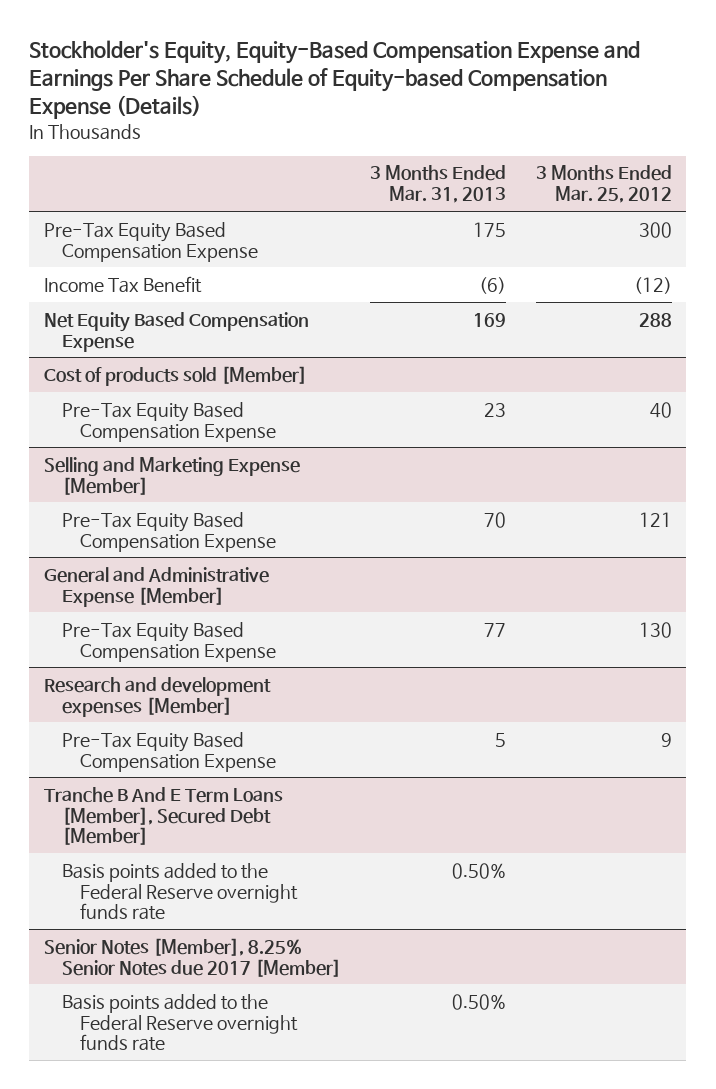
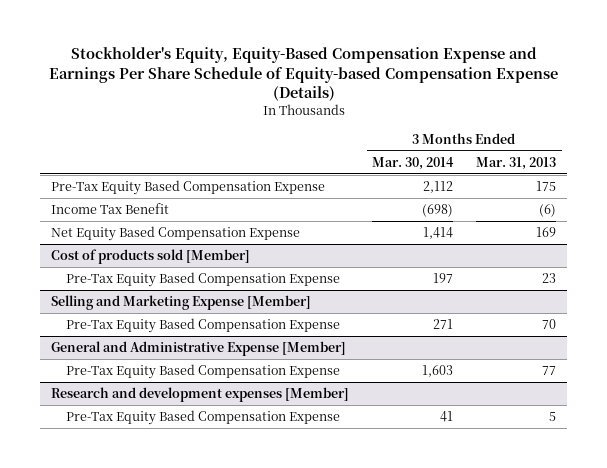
[535,165,672,204] 3 Months Ended Mar. 25, 2012 -> none
none -> [372,156,455,170] Mar. 30, 2014
[43,786,283,846] Tranche B And E Term Loans [Member], Secured Debt [Member] -> none
[62,862,299,921] Basis points added to the Federal Reserve overnight funds rate -> none
[43,937,342,977] Senior Notes [Member], 8.25% Senior Notes due 2017 [Member] -> none
[62,993,299,1052] Basis points added to the Federal Reserve overnight funds rate -> none

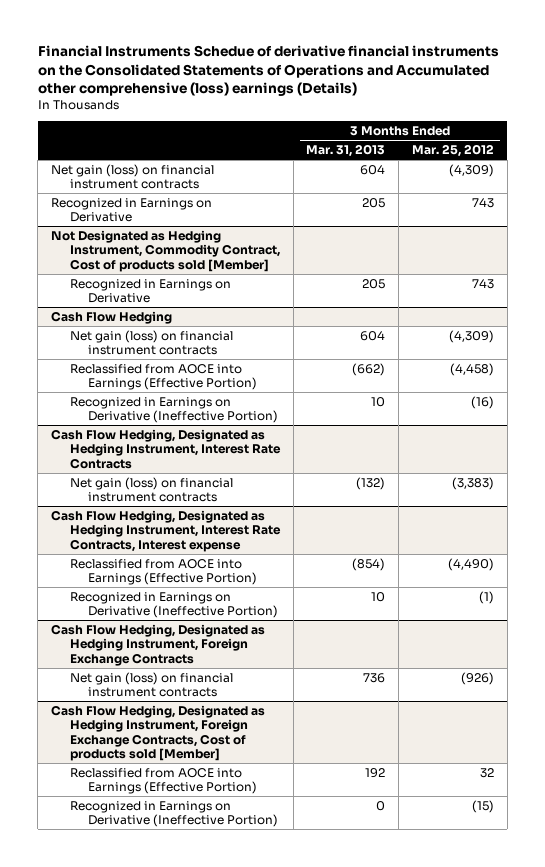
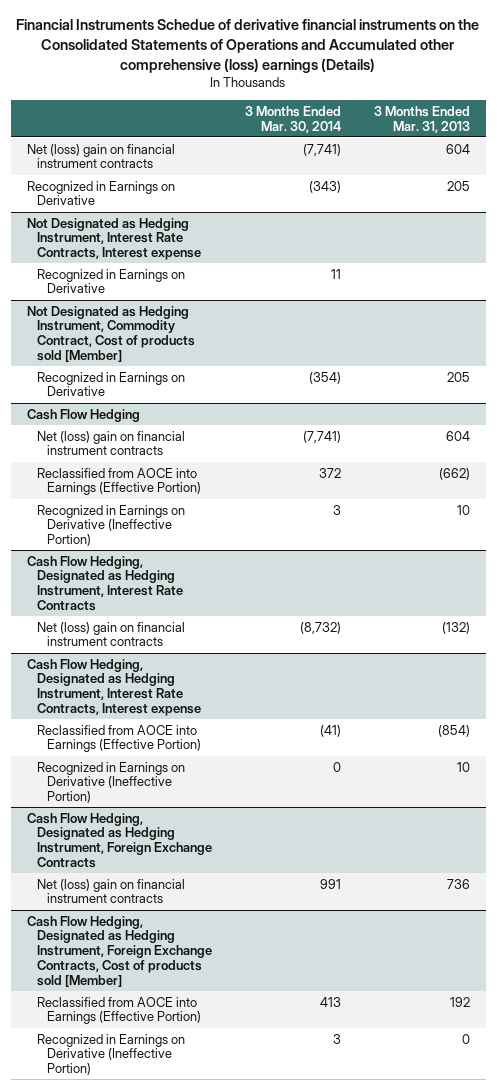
[411,144,494,158] Mar. 25, 2012 -> none
none -> [244,105,341,133] 3 Months Ended Mar. 30, 2014
[51,163,215,190] Net gain (loss) on financial instrument contracts -> [26,143,175,169] Net (loss) gain on financial instrument contracts
none -> [26,217,201,261] Not Designated as Hedging Instrument, Interest Rate Contracts, Interest expense
none -> [36,268,185,294] Recognized in Earnings on Derivative
[69,329,233,356] Net gain (loss) on financial instrument contracts -> [36,430,185,456] Net (loss) gain on financial instrument contracts
[69,476,233,503] Net gain (loss) on financial instrument contracts -> [36,621,185,647] Net (loss) gain on financial instrument contracts
[69,671,233,698] Net gain (loss) on financial instrument contracts -> [36,878,185,904] Net (loss) gain on financial instrument contracts

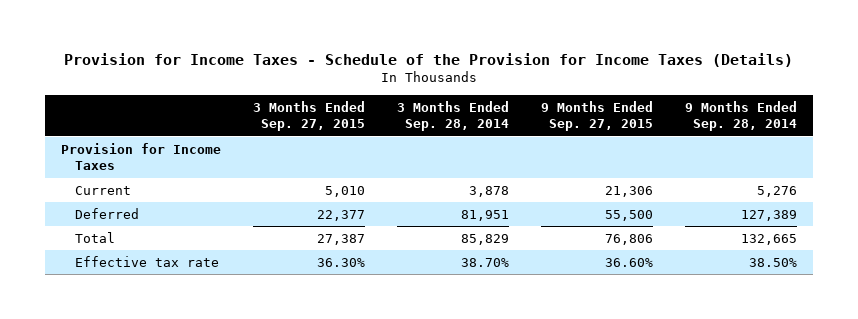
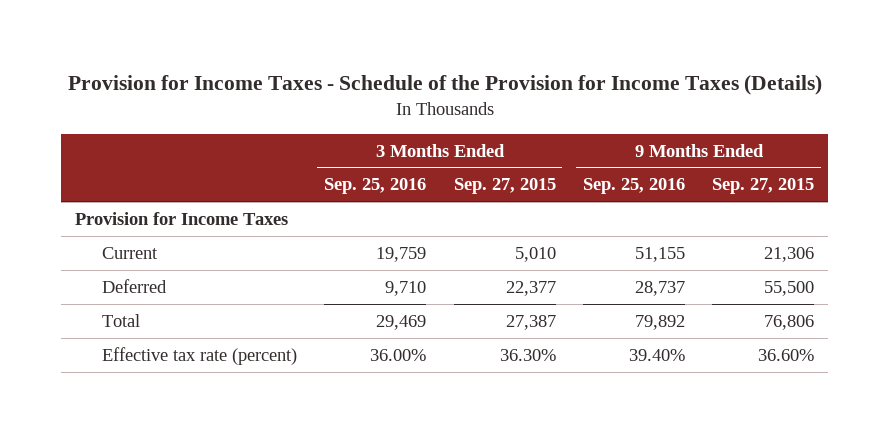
[396,100,509,132] 3 Months Ended Sep. 28, 2014 -> none
[685,100,798,132] 9 Months Ended Sep. 28, 2014 -> none
none -> [324,178,427,195] Sep. 25, 2016
none -> [582,178,685,195] Sep. 25, 2016
[74,255,219,267] Effective tax rate -> [101,346,297,365] Effective tax rate (percent)

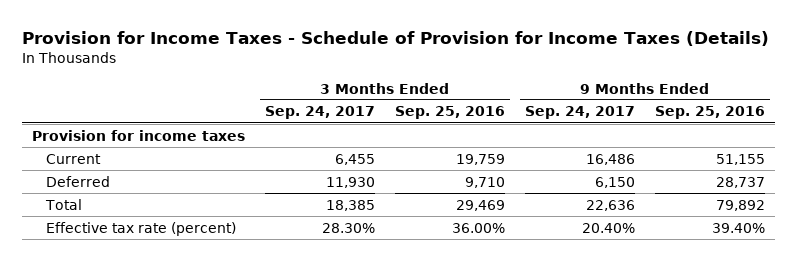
[67,75,822,96] Provision for Income Taxes - Schedule of the Provision for Income Taxes (Details) -> [21,30,769,46] Provision for Income Taxes - Schedule of Provision for Income Taxes (Details)
[453,178,556,195] Sep. 27, 2015 -> none
[712,178,815,195] Sep. 27, 2015 -> none
none -> [264,106,375,120] Sep. 24, 2017
none -> [524,106,635,120] Sep. 24, 2017
[75,211,289,225] Provision for Income Taxes -> [31,129,245,141] Provision for income taxes

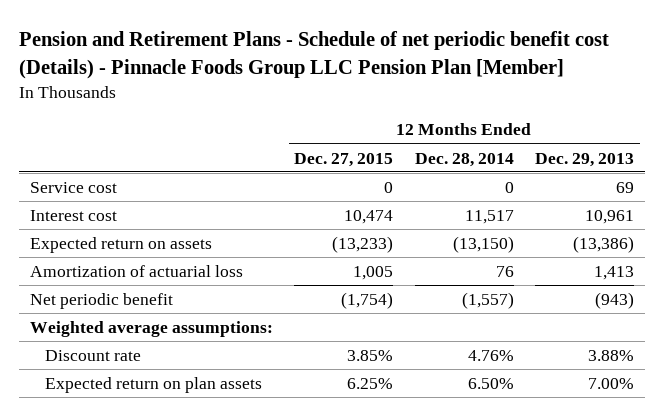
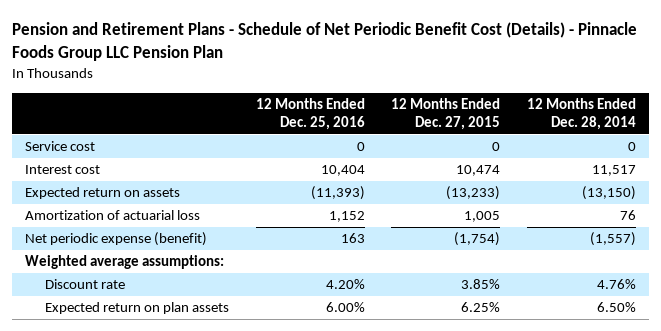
[19,31,610,79] Pension and Retirement Plans - Schedule of net periodic benefit cost (Details) - Pinnacle Foods Group LLC Pension Plan [Member] -> [12,22,638,62] Pension and Retirement Plans - Schedule of Net Periodic Benefit Cost (Details) - Pinnacle Foods Group LLC Pension Plan
[535,152,635,167] Dec. 29, 2013 -> none
none -> [255,98,365,131] 12 Months Ended Dec. 25, 2016
[29,292,173,309] Net periodic benefit -> [25,232,208,247] Net periodic expense (benefit)

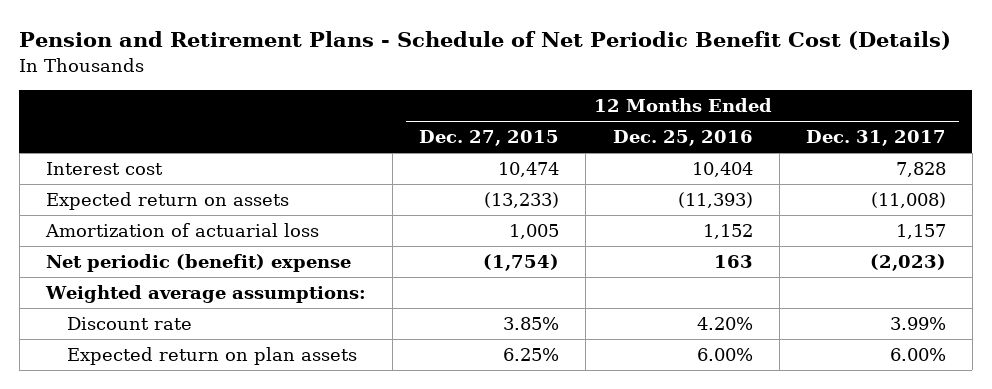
[12,22,638,62] Pension and Retirement Plans - Schedule of Net Periodic Benefit Cost (Details) - Pinnacle Foods Group LLC Pension Plan -> [19,31,952,51] Pension and Retirement Plans - Schedule of Net Periodic Benefit Cost (Details)
[526,98,636,131] 12 Months Ended Dec. 28, 2014 -> none
none -> [805,130,946,147] Dec. 31, 2017
[25,141,96,152] Service cost -> none
[25,232,208,247] Net periodic expense (benefit) -> [45,254,351,273] Net periodic (benefit) expense

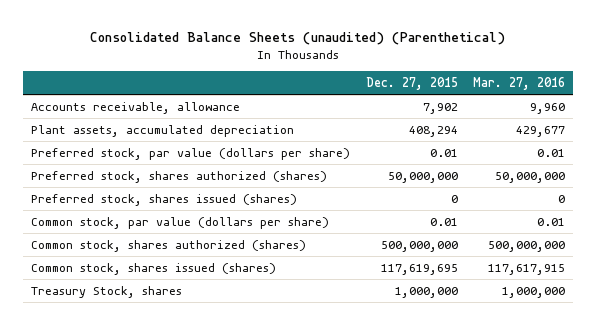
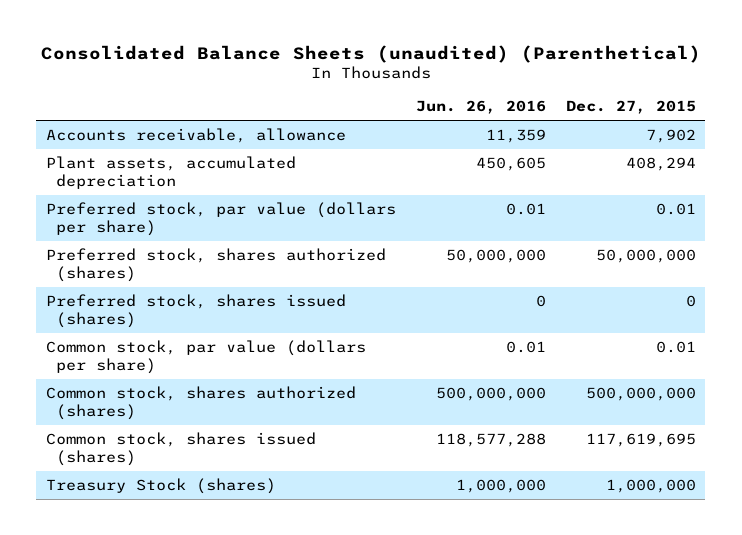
[473,76,566,90] Mar. 27, 2016 -> none
none -> [415,100,546,115] Jun. 26, 2016
[30,285,182,298] Treasury Stock, shares -> [46,477,277,494] Treasury Stock (shares)

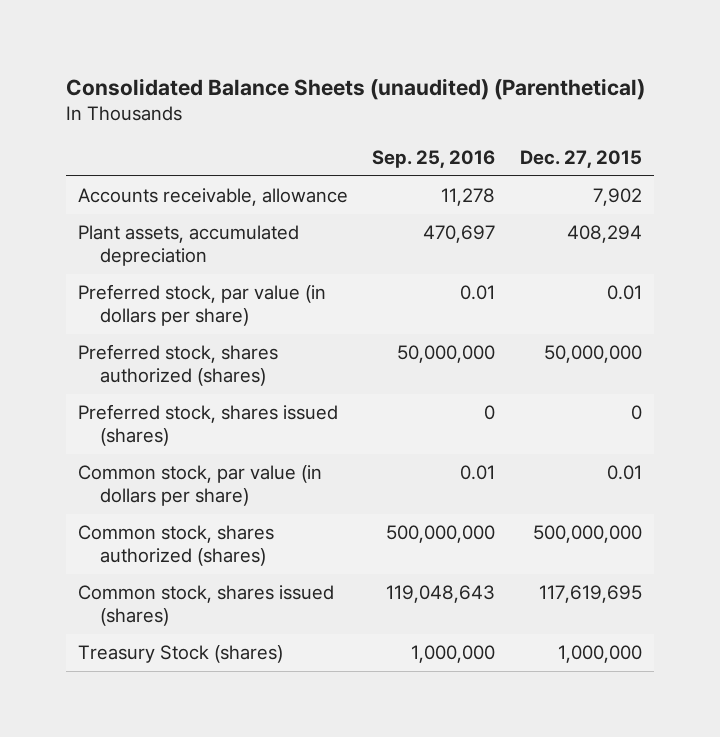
[415,100,546,115] Jun. 26, 2016 -> none
none -> [372,150,496,169] Sep. 25, 2016
[46,201,397,236] Preferred stock, par value (dollars per share) -> [77,284,326,327] Preferred stock, par value (in dollars per share)
[46,339,367,374] Common stock, par value (dollars per share) -> [77,465,322,507] Common stock, par value (in dollars per share)

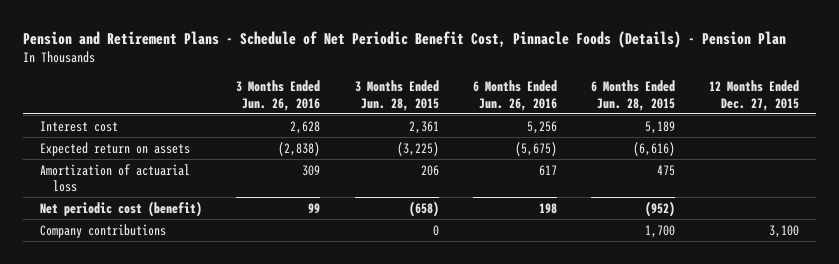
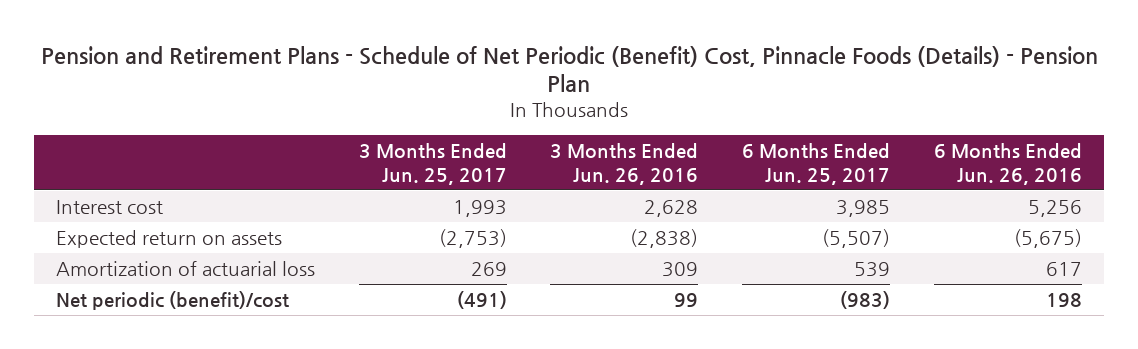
[23,31,787,49] Pension and Retirement Plans - Schedule of Net Periodic Benefit Cost, Pinnacle Foods (Details) - Pension Plan -> [40,45,1098,93] Pension and Retirement Plans - Schedule of Net Periodic (Benefit) Cost, Pinnacle Foods (Details) - Pension Plan
[354,80,439,111] 3 Months Ended Jun. 28, 2015 -> none
[590,80,675,111] 6 Months Ended Jun. 28, 2015 -> none
[708,80,799,111] 12 Months Ended Dec. 27, 2015 -> none
none -> [358,142,507,185] 3 Months Ended Jun. 25, 2017
none -> [742,142,891,185] 6 Months Ended Jun. 25, 2017
[40,223,167,238] Company contributions -> none
[40,200,203,217] Net periodic cost (benefit) -> [55,290,289,310] Net periodic (benefit)/cost

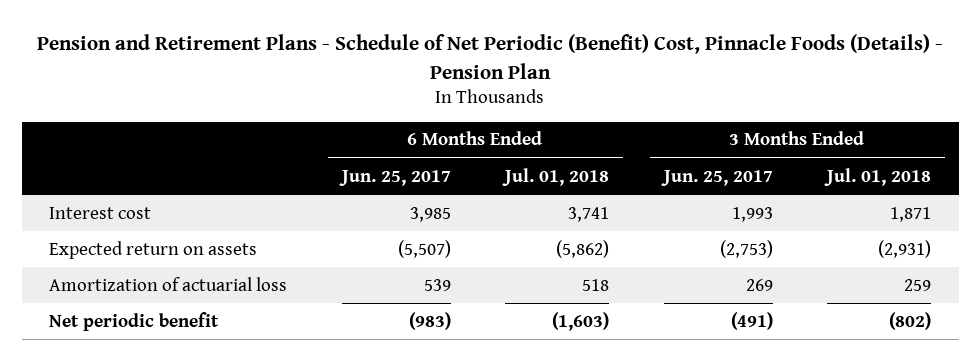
[550,142,699,185] 3 Months Ended Jun. 26, 2016 -> none
[933,142,1082,185] 6 Months Ended Jun. 26, 2016 -> none
none -> [502,167,610,186] Jul. 01, 2018
none -> [824,167,932,186] Jul. 01, 2018
[55,290,289,310] Net periodic (benefit)/cost -> [49,311,220,331] Net periodic benefit

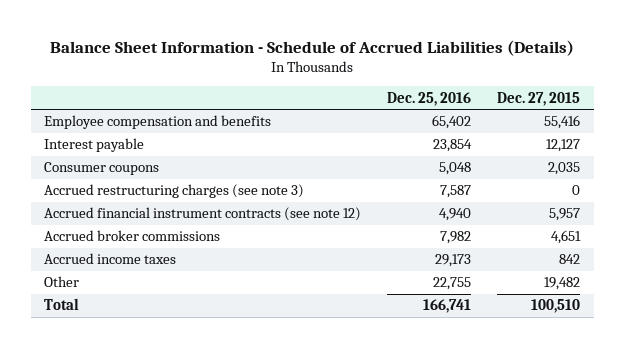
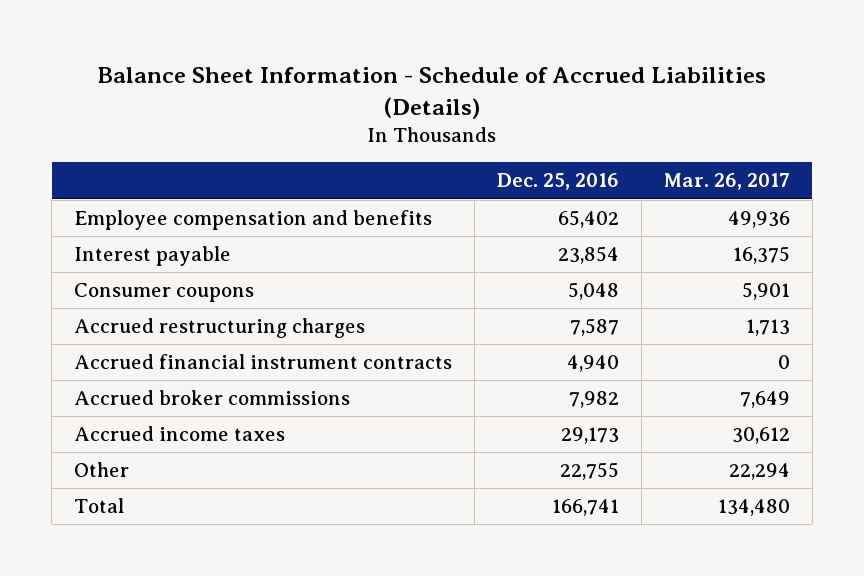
[497,91,581,106] Dec. 27, 2015 -> none
none -> [663,173,790,191] Mar. 26, 2017
[43,184,304,199] Accrued restructuring charges (see note 3) -> [74,318,366,339] Accrued restructuring charges
[43,207,361,222] Accrued financial instrument contracts (see note 12) -> [74,354,453,370] Accrued financial instrument contracts

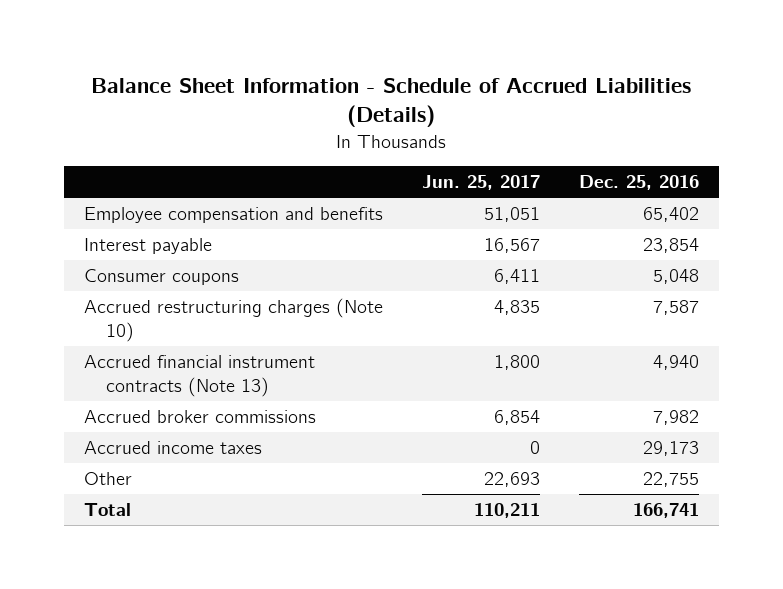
[663,173,790,191] Mar. 26, 2017 -> none
none -> [421,175,540,191] Jun. 25, 2017
[74,318,366,339] Accrued restructuring charges -> [83,297,383,343] Accrued restructuring charges (Note 10)
[74,354,453,370] Accrued financial instrument contracts -> [83,354,315,398] Accrued financial instrument contracts (Note 13)

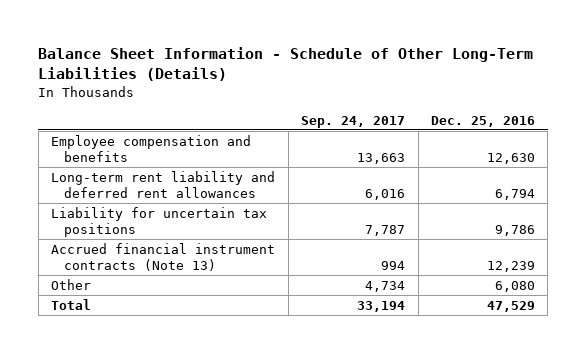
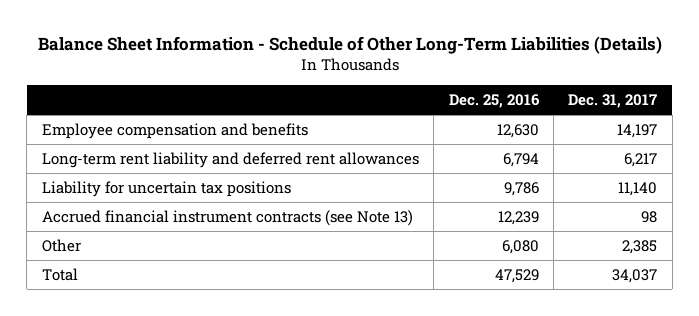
[301,115,406,128] Sep. 24, 2017 -> none
none -> [568,94,658,109] Dec. 31, 2017
[51,242,276,271] Accrued financial instrument contracts (Note 13) -> [41,209,413,226] Accrued financial instrument contracts (see Note 13)

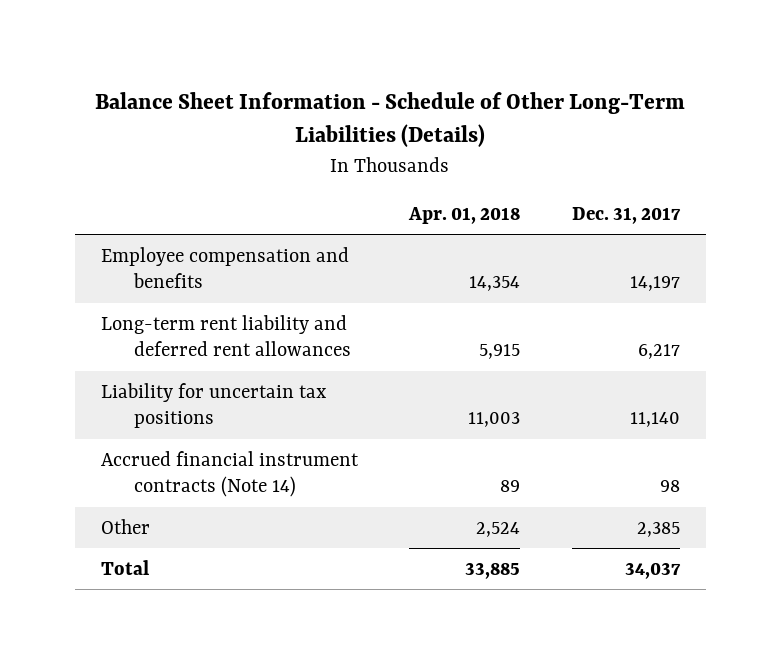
[448,94,540,109] Dec. 25, 2016 -> none
none -> [408,206,521,224] Apr. 01, 2018
[41,209,413,226] Accrued financial instrument contracts (see Note 13) -> [101,450,360,498] Accrued financial instrument contracts (Note 14)

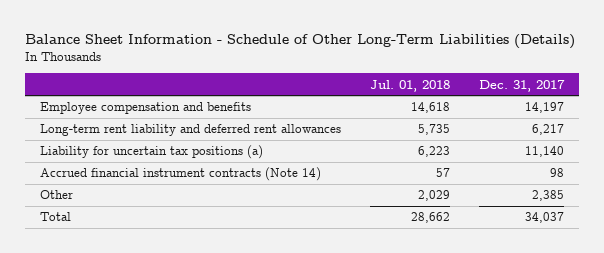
[408,206,521,224] Apr. 01, 2018 -> none
none -> [370,79,451,92] Jul. 01, 2018
[101,382,327,429] Liability for uncertain tax positions -> [39,145,263,160] Liability for uncertain tax positions (a)

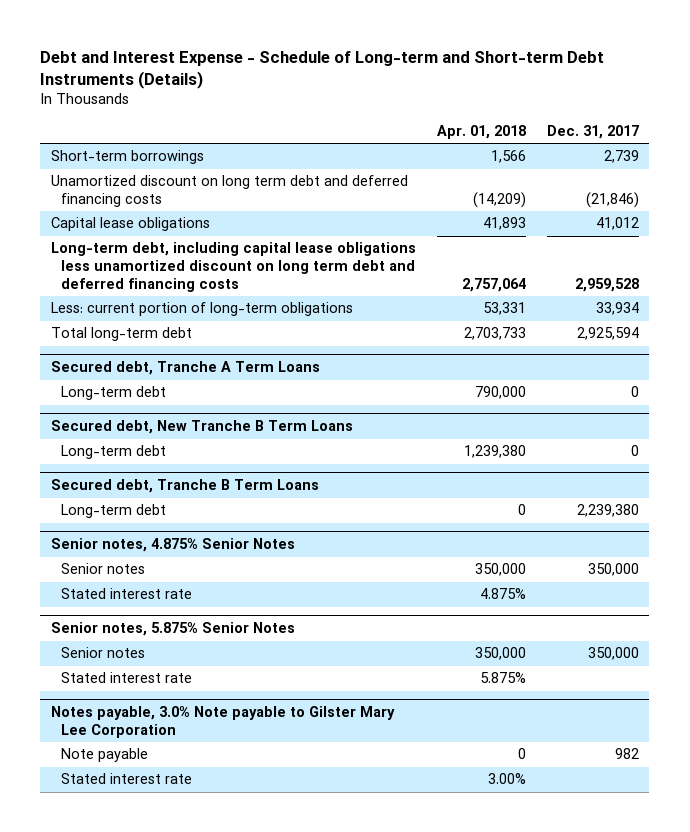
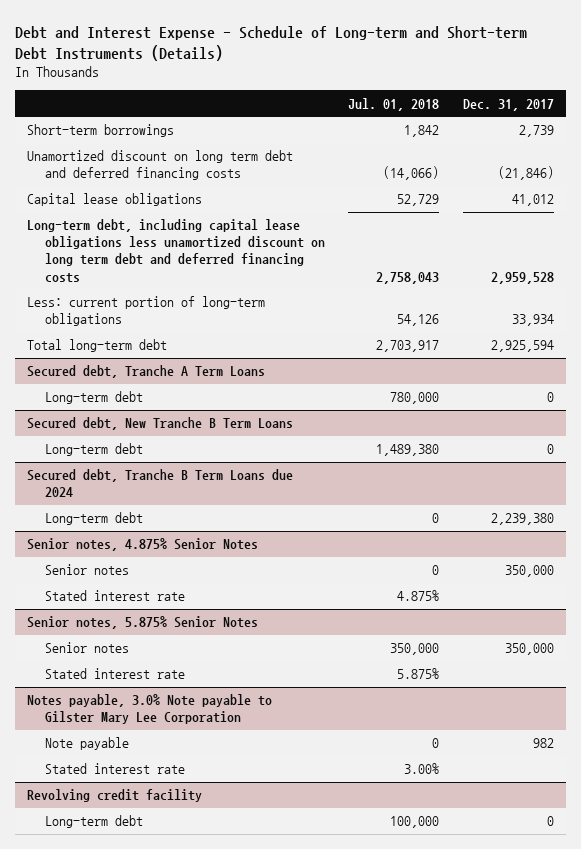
[436,124,526,139] Apr. 01, 2018 -> none
none -> [348,97,440,111] Jul. 01, 2018
[50,479,319,494] Secured debt, Tranche B Term Loans -> [27,469,294,498] Secured debt, Tranche B Term Loans due 2024
none -> [27,789,203,803] Revolving credit facility
none -> [44,815,143,829] Long-term debt

